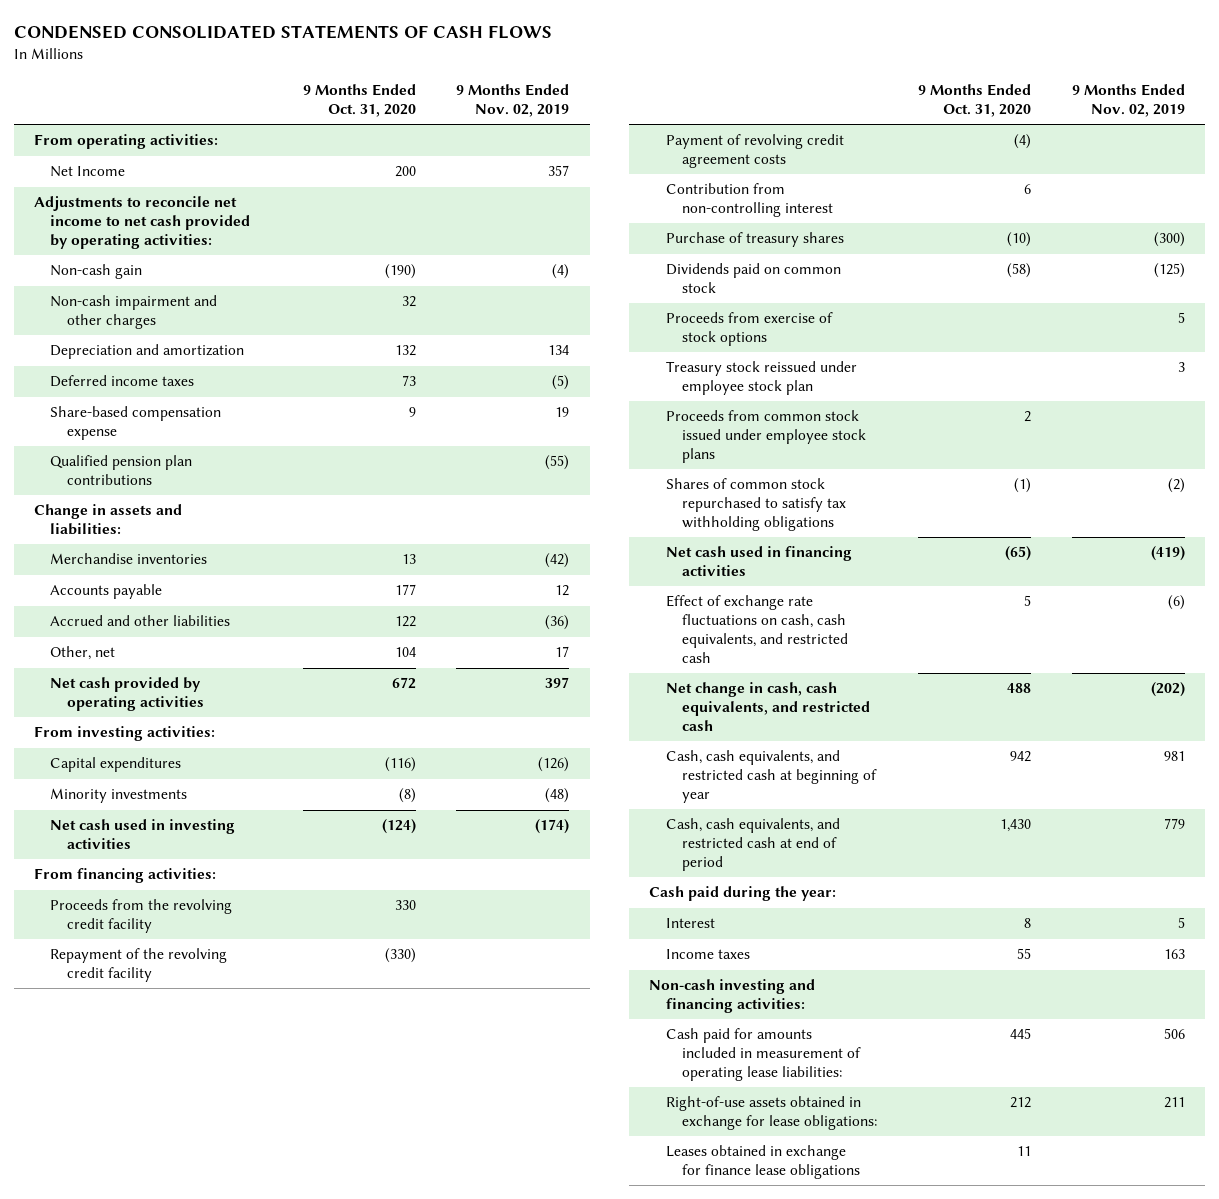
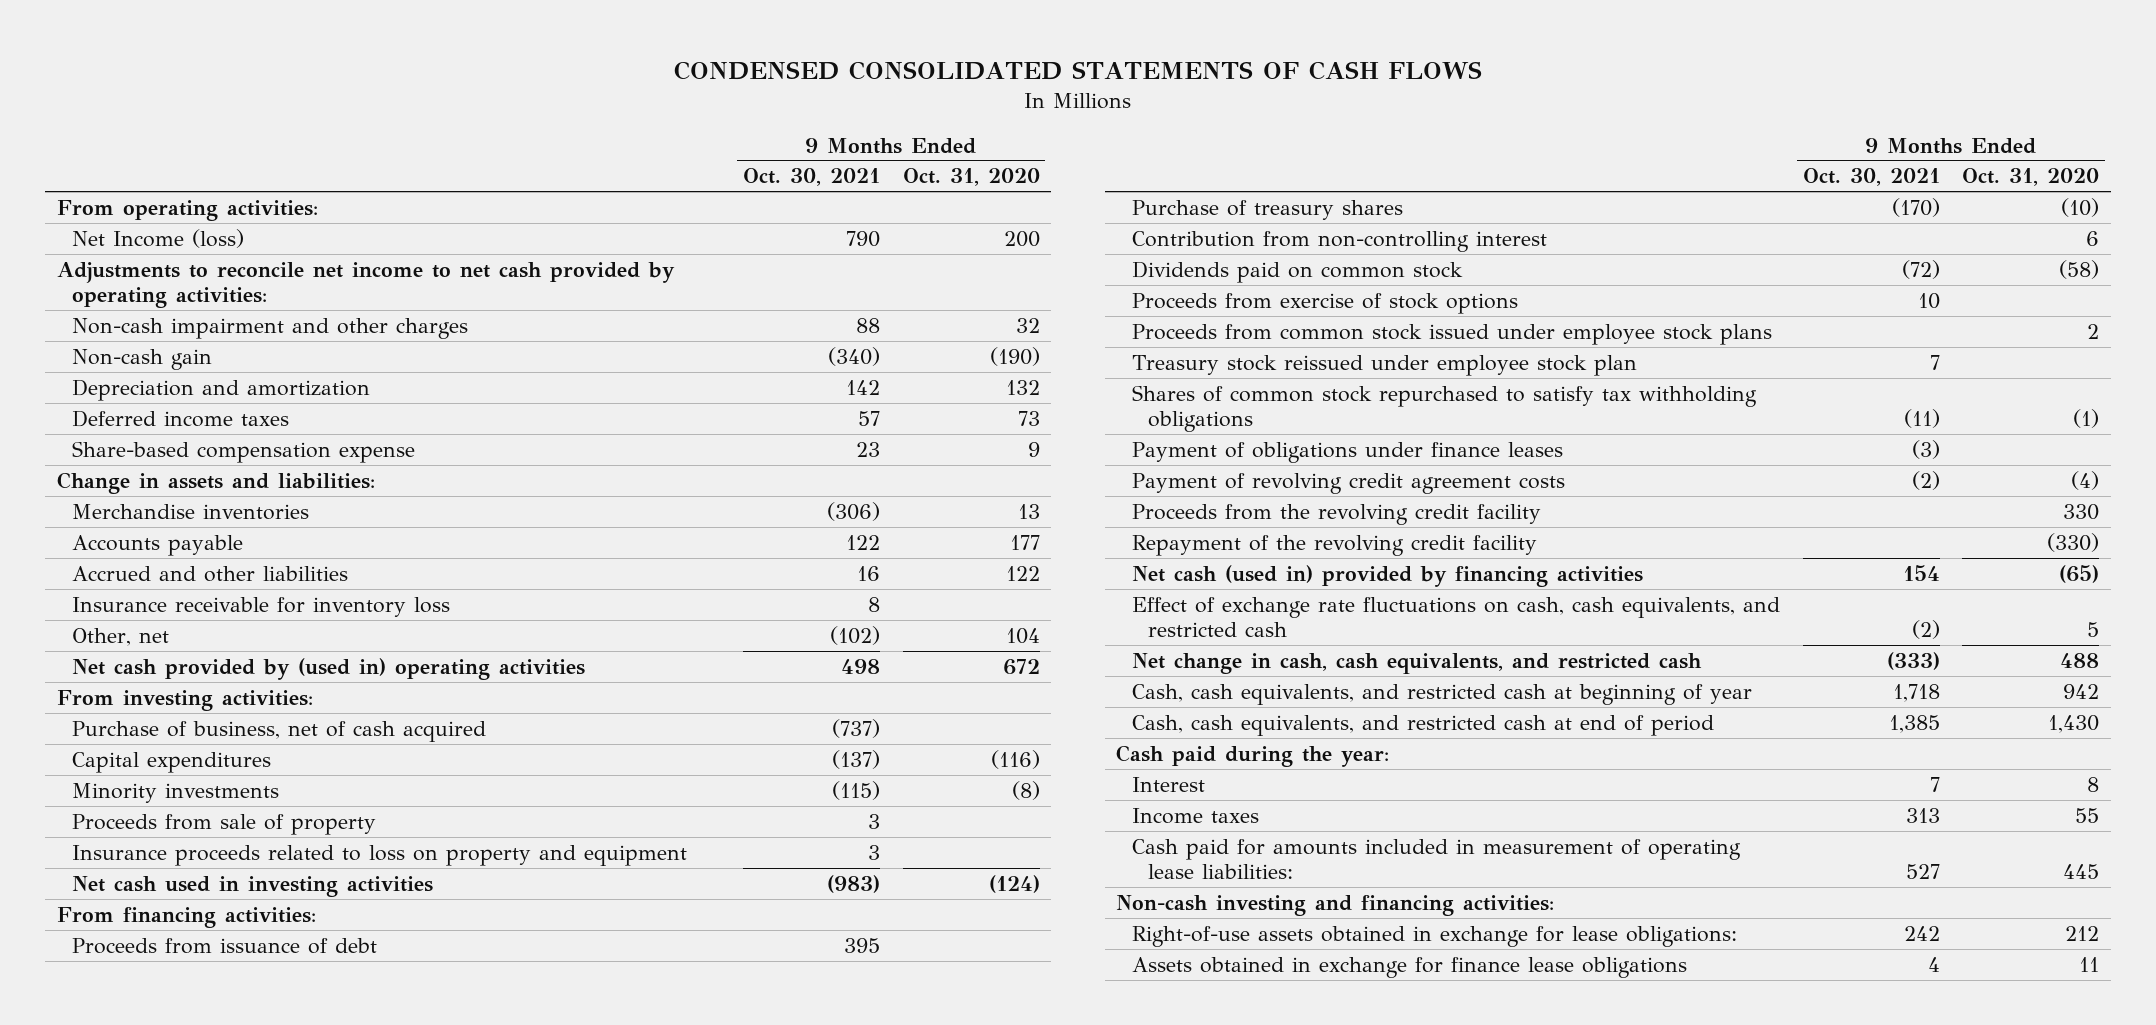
[456,84,570,118] 9 Months Ended Nov. 02, 2019 -> none
none -> [742,168,880,187] Oct. 30, 2021
[50,166,126,178] Net Income -> [72,228,245,248] Net Income (loss)
[50,264,143,280] Non-cash gain -> [72,348,213,370] Non-cash gain
[50,455,193,486] Qualified pension plan contributions -> none
none -> [72,596,451,617] Insurance receivable for inventory loss
[50,677,204,712] Net cash provided by operating activities -> [72,657,586,680] Net cash provided by (used in) operating activities
none -> [72,720,487,742] Purchase of business, net of cash acquired
none -> [72,813,377,835] Proceeds from sale of property
none -> [72,844,688,866] Insurance proceeds related to loss on property and equipment
none -> [72,937,378,954] Proceeds from issuance of debt
[665,183,834,218] Contribution from non-controlling interest -> [1131,230,1547,252] Contribution from non-controlling interest
[665,361,857,396] Treasury stock reissued under employee stock plan -> [1131,354,1637,376] Treasury stock reissued under employee stock plan
none -> [1131,441,1563,463] Payment of obligations under finance leases
[665,134,844,169] Payment of revolving credit agreement costs -> [1131,472,1565,494] Payment of revolving credit agreement costs
[50,899,233,934] Proceeds from the revolving credit facility -> [1131,503,1541,525] Proceeds from the revolving credit facility
[50,948,228,983] Repayment of the revolving credit facility -> [1131,534,1537,556] Repayment of the revolving credit facility
[665,546,852,577] Net cash used in financing activities -> [1131,564,1643,587] Net cash (used in) provided by financing activities
[649,979,816,1014] Non-cash investing and financing activities: -> [1116,894,1555,916] Non-cash investing and financing activities:
[665,1145,861,1180] Leases obtained in exchange for finance lease obligations -> [1131,956,1687,978] Assets obtained in exchange for finance lease obligations

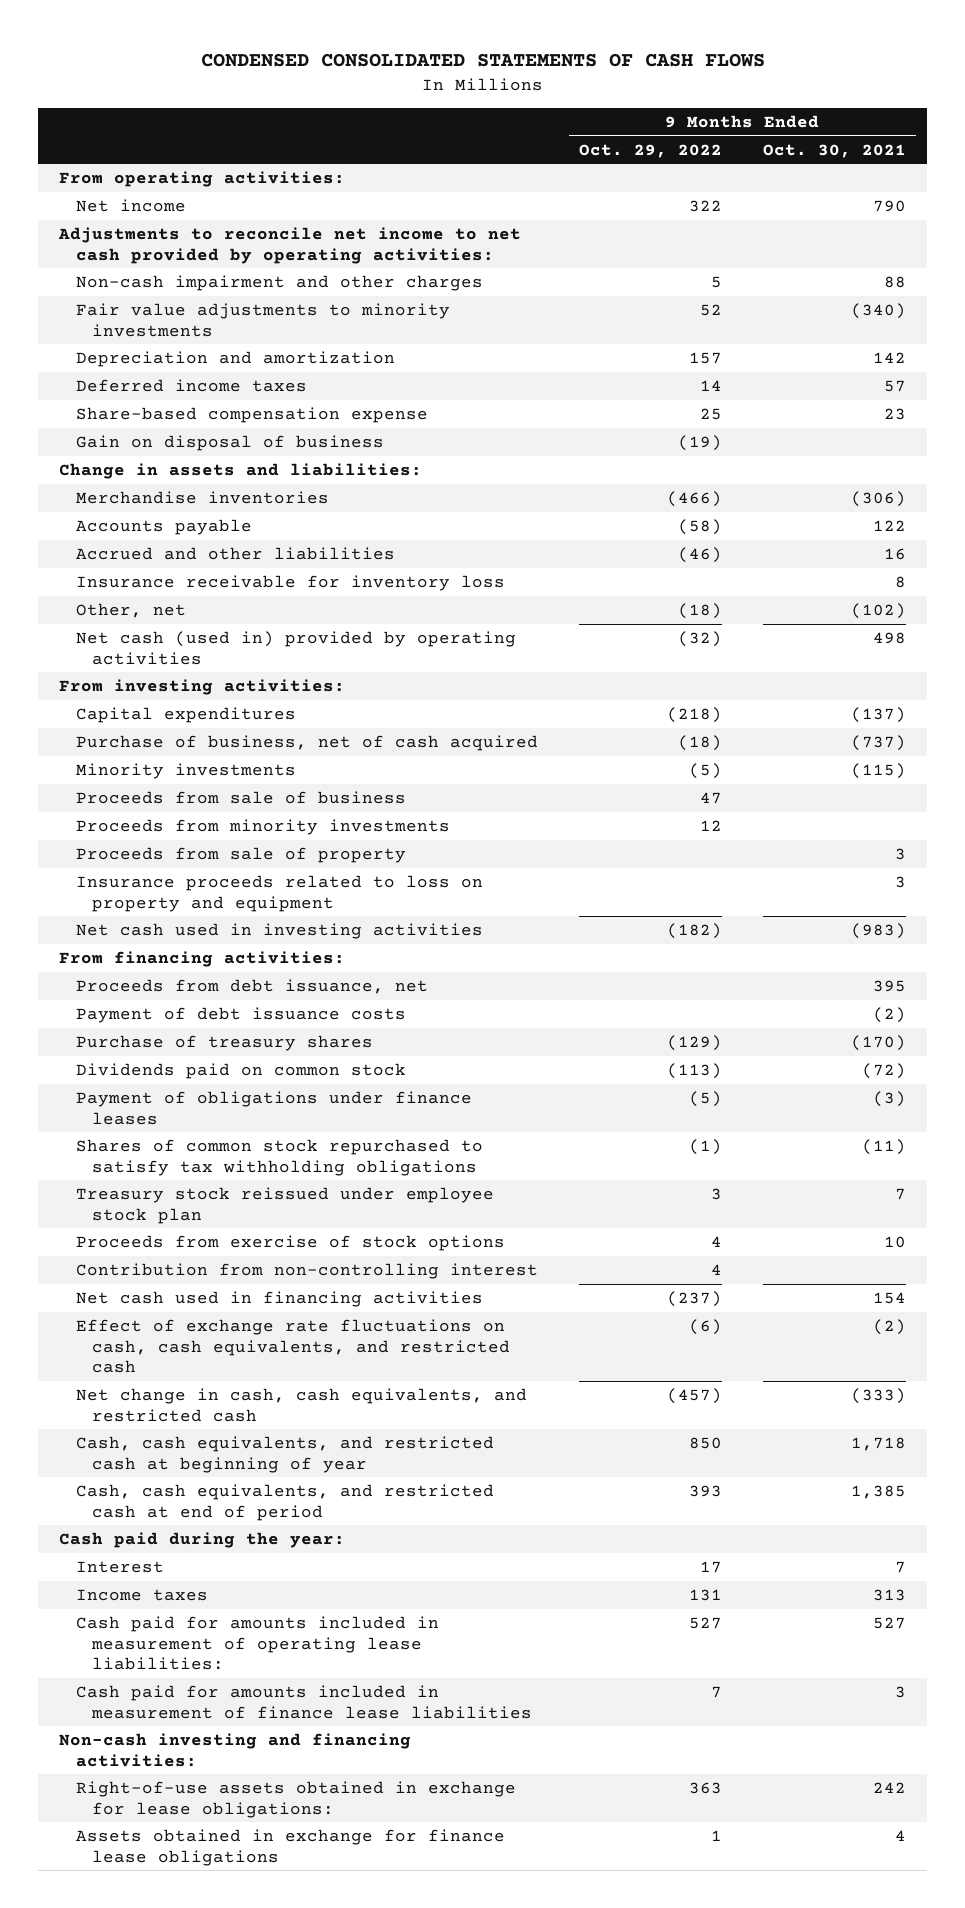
[902,168,1040,187] Oct. 31, 2020 -> none
none -> [578,143,722,158] Oct. 29, 2022
[72,228,245,248] Net Income (loss) -> [75,199,186,213] Net income
[72,348,213,370] Non-cash gain -> none
none -> [75,303,450,337] Fair value adjustments to minority investments
none -> [75,435,384,452] Gain on disposal of business
[72,657,586,680] Net cash provided by (used in) operating activities -> [75,631,516,665] Net cash (used in) provided by operating activities
[72,720,487,742] Purchase of business, net of cash acquired -> [75,735,538,752] Purchase of business, net of cash acquired
none -> [75,791,406,805] Proceeds from sale of business
none -> [75,819,450,836] Proceeds from minority investments
[72,937,378,954] Proceeds from issuance of debt -> [75,979,428,995] Proceeds from debt issuance, net
none -> [75,1007,406,1024] Payment of debt issuance costs
[1131,323,1772,345] Proceeds from common stock issued under employee stock plans -> none
[1131,472,1565,494] Payment of revolving credit agreement costs -> none
[1131,503,1541,525] Proceeds from the revolving credit facility -> none
[1131,534,1537,556] Repayment of the revolving credit facility -> none
[1131,384,1757,433] Shares of common stock repurchased to satisfy tax withholding obligations -> [75,1139,483,1176] Shares of common stock repurchased to satisfy tax withholding obligations
[1131,354,1637,376] Treasury stock reissued under employee stock plan -> [75,1187,494,1224] Treasury stock reissued under employee stock plan
[1131,292,1518,314] Proceeds from exercise of stock options -> [75,1235,505,1252] Proceeds from exercise of stock options
[1131,230,1547,252] Contribution from non-controlling interest -> [75,1263,538,1280] Contribution from non-controlling interest
[1131,564,1643,587] Net cash (used in) provided by financing activities -> [75,1291,483,1308] Net cash used in financing activities
none -> [75,1685,533,1719] Cash paid for amounts included in measurement of finance lease liabilities

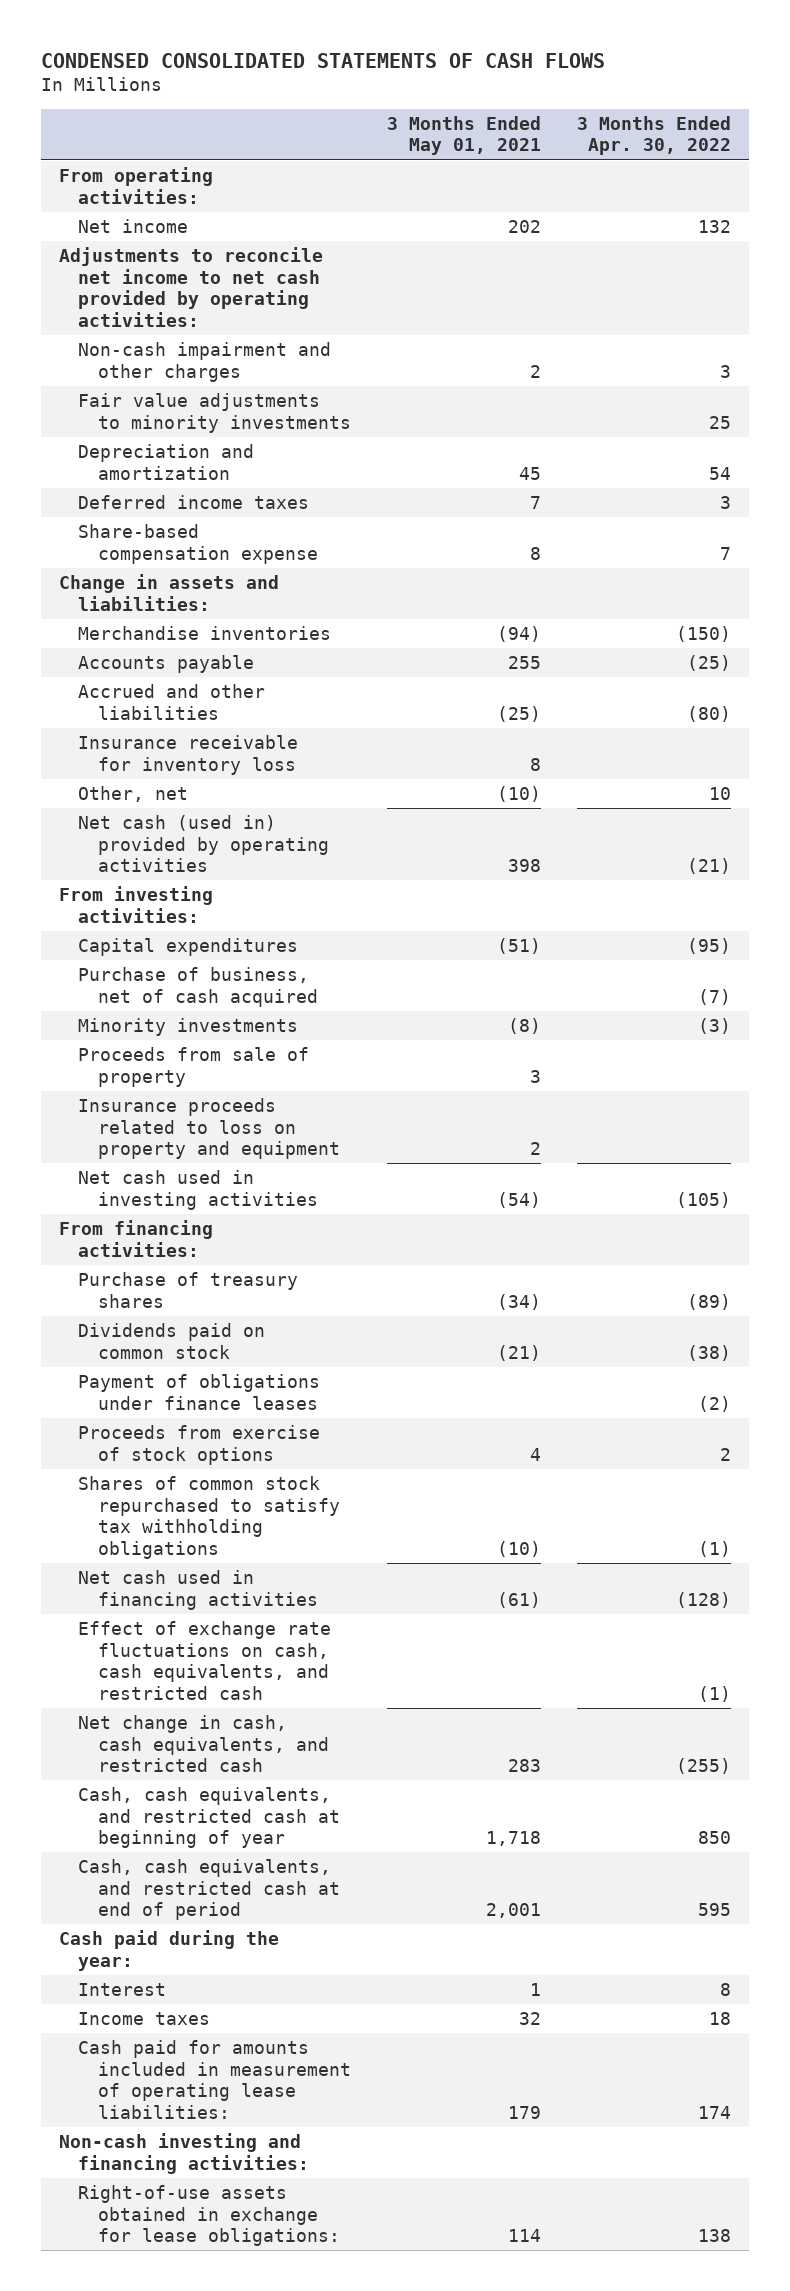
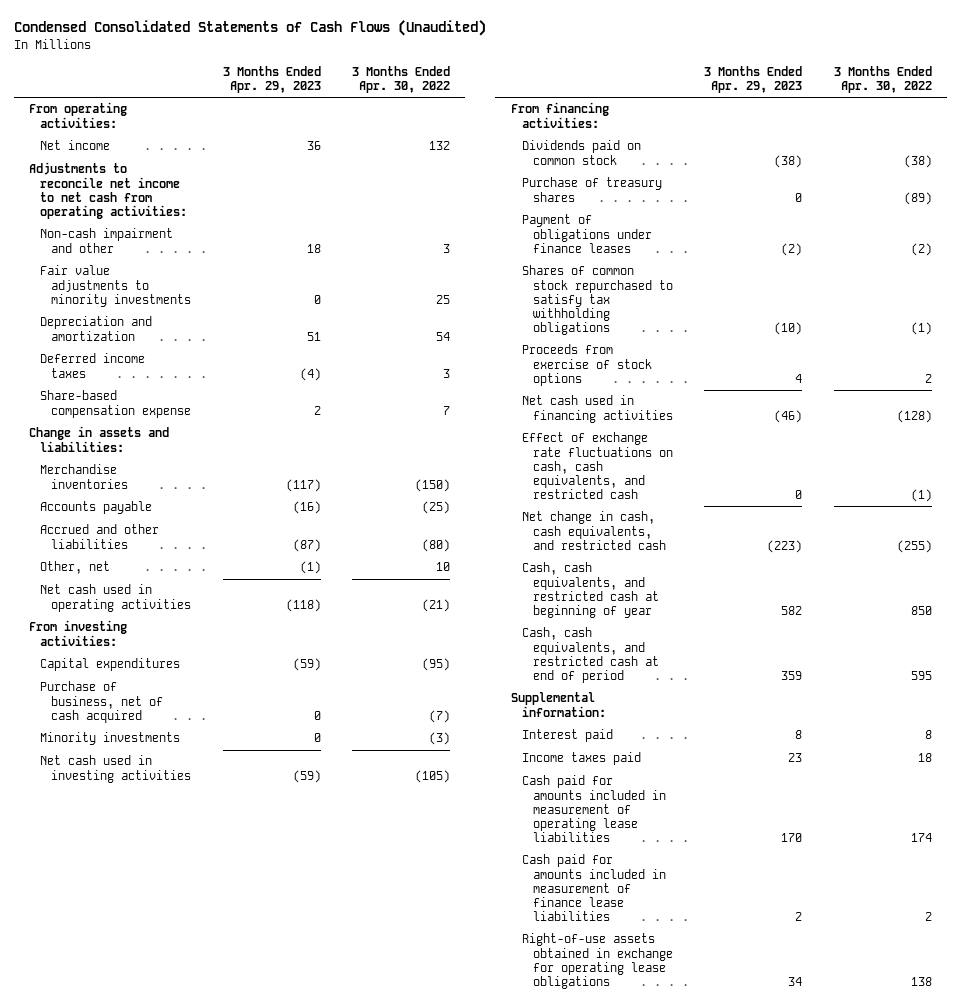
[40,52,605,68] CONDENSED CONSOLIDATED STATEMENTS OF CASH FLOWS -> [13,20,486,37] Condensed Consolidated Statements of Cash Flows (Unaudited)
[387,115,542,156] 3 Months Ended May 01, 2021 -> none
none -> [222,65,321,94] 3 Months Ended Apr. 29, 2023
[58,247,323,327] Adjustments to reconcile net income to net cash provided by operating activities: -> [29,162,188,219] Adjustments to reconcile net income to net cash from operating activities:
[78,342,332,382] Non-cash impairment and other charges -> [40,228,174,253] Non-cash impairment and other
[78,735,299,775] Insurance receivable for inventory loss -> none
[78,815,330,873] Net cash (used in) provided by operating activities -> [40,584,192,612] Net cash used in operating activities
[78,1047,310,1087] Proceeds from sale of property -> none
[78,1098,341,1160] Insurance proceeds related to loss on property and equipment -> none
[78,1272,299,1308] Purchase of treasury shares -> [522,177,663,202] Purchase of treasury shares
[78,1425,321,1465] Proceeds from exercise of stock options -> [522,344,653,386] Proceeds from exercise of stock options
[58,2133,310,2174] Non-cash investing and financing activities: -> none
[58,1930,279,1971] Cash paid during the year: -> [511,692,607,717] Supplemental information:
[78,1983,167,1997] Interest -> [522,729,614,743] Interest paid
[78,2012,211,2026] Income taxes -> [522,752,642,766] Income taxes paid
[78,2040,352,2119] Cash paid for amounts included in measurement of operating lease liabilities: -> [522,775,667,843] Cash paid for amounts included in measurement of operating lease liabilities
none -> [522,854,667,922] Cash paid for amounts included in measurement of finance lease liabilities
[78,2185,341,2247] Right-of-use assets obtained in exchange for lease obligations: -> [522,933,674,989] Right-of-use assets obtained in exchange for operating lease obligations

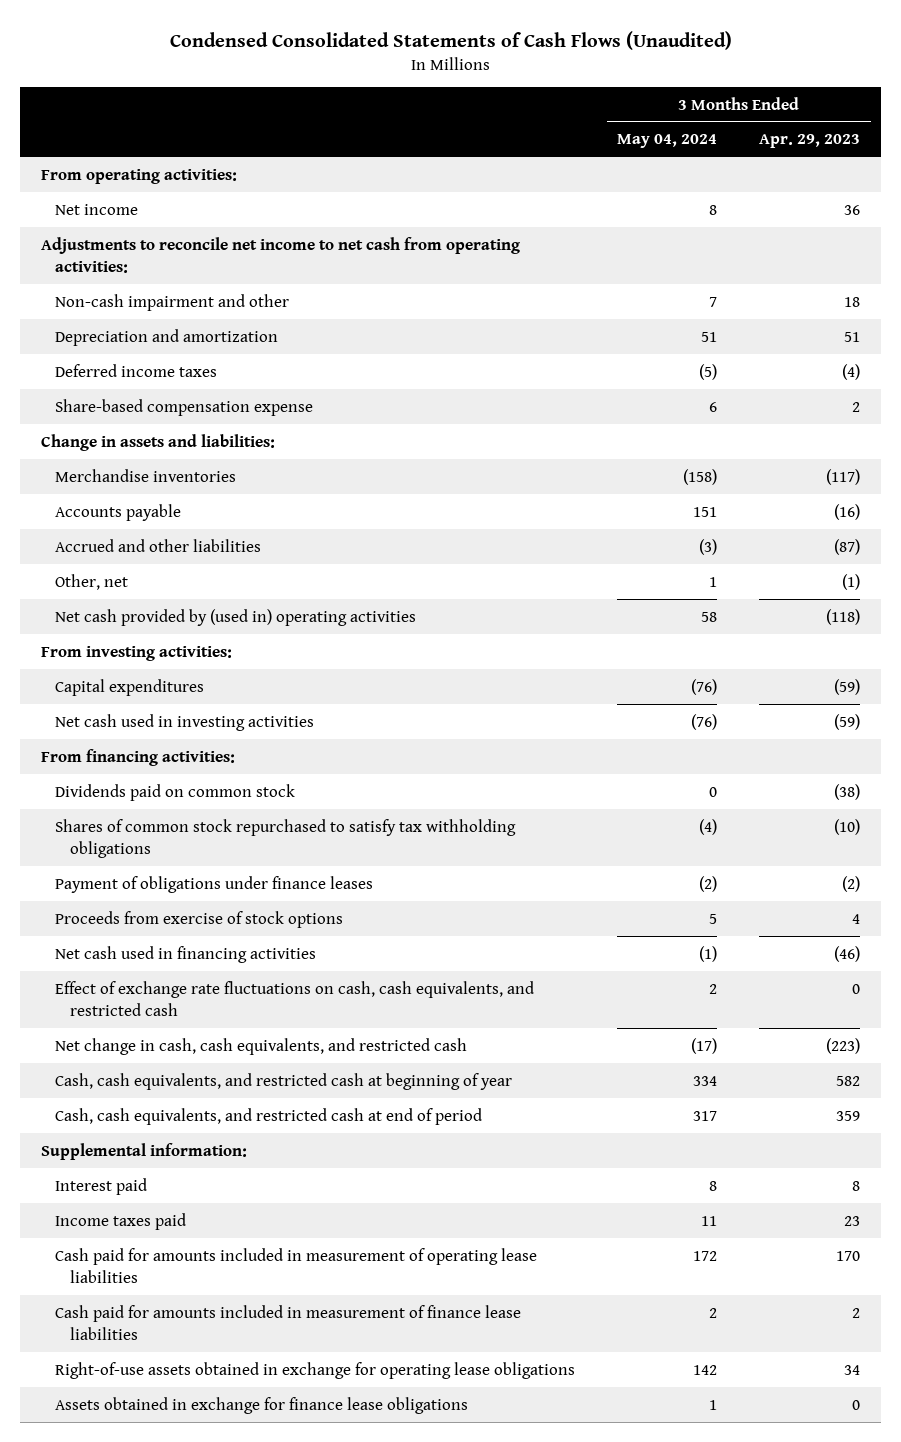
[351,65,450,94] 3 Months Ended Apr. 30, 2022 -> none
none -> [617,134,718,149] May 04, 2024
[40,265,192,307] Fair value adjustments to minority investments -> none
[40,584,192,612] Net cash used in operating activities -> [55,608,417,626] Net cash provided by (used in) operating activities
[40,681,164,723] Purchase of business, net of cash acquired -> none
[40,732,181,746] Minority investments -> none
[522,177,663,202] Purchase of treasury shares -> none
[522,214,653,253] Payment of obligations under finance leases -> [55,875,374,893] Payment of obligations under finance leases
none -> [55,1396,469,1414] Assets obtained in exchange for finance lease obligations

